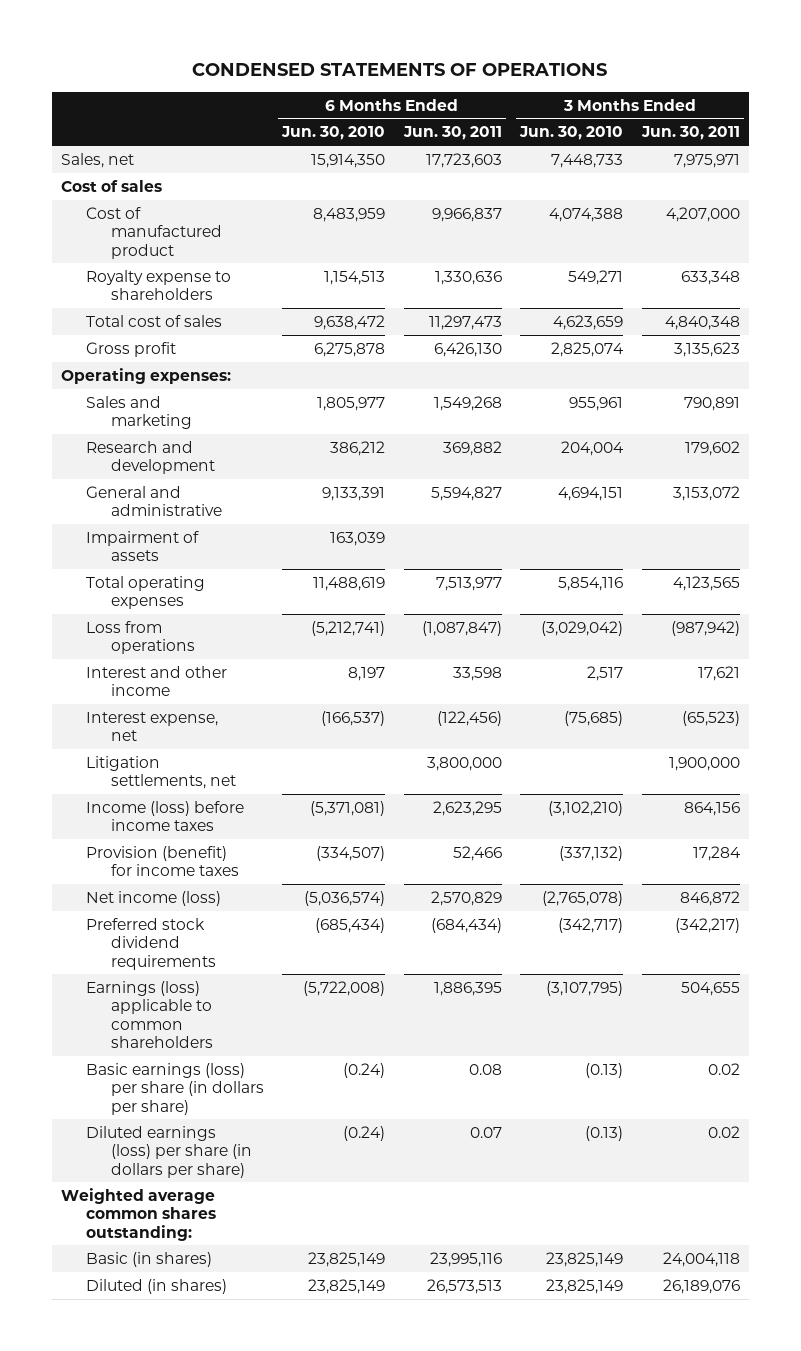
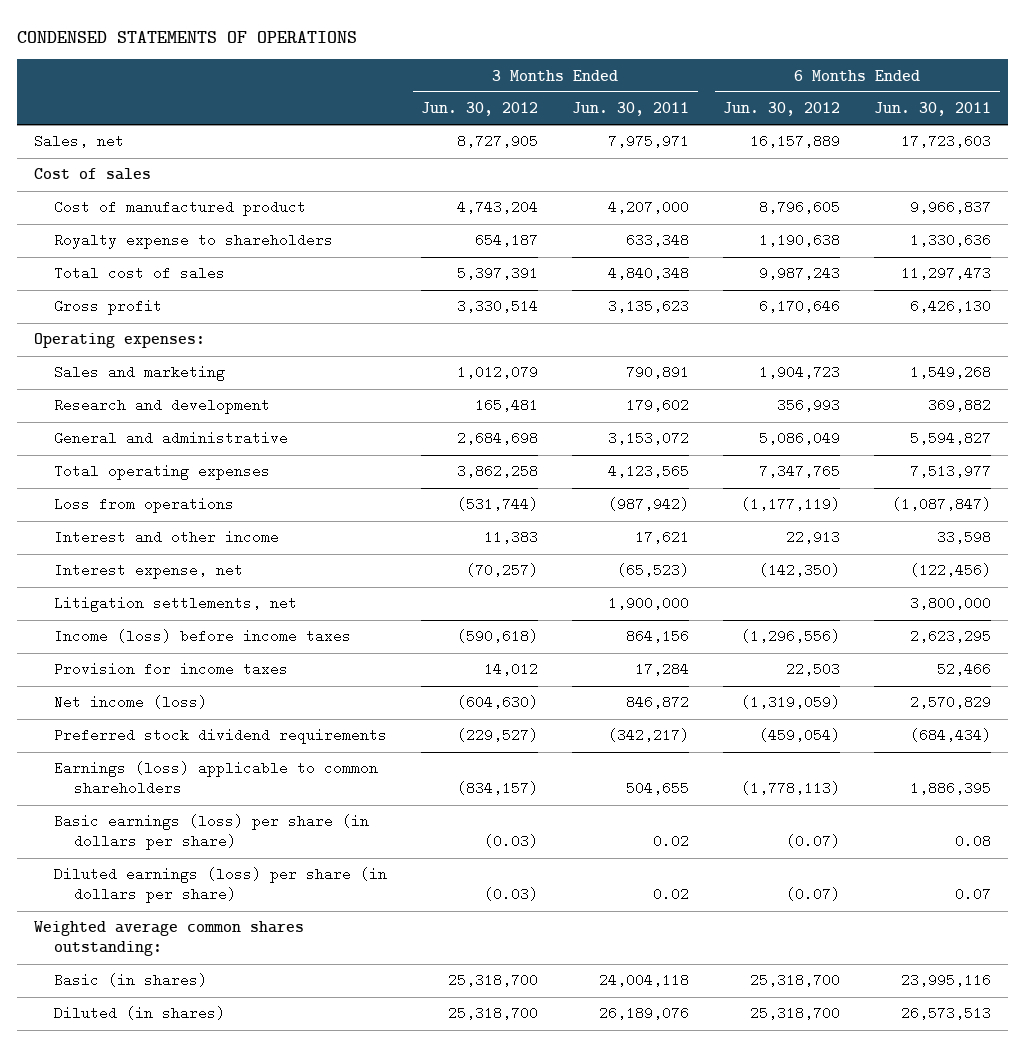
[281,126,386,141] Jun. 30, 2010 -> none
[519,126,624,141] Jun. 30, 2010 -> none
none -> [421,102,539,117] Jun. 30, 2012
none -> [723,102,841,117] Jun. 30, 2012
[86,530,200,562] Impairment of assets -> none
[86,845,240,877] Provision (benefit) for income taxes -> [54,662,289,677] Provision for income taxes

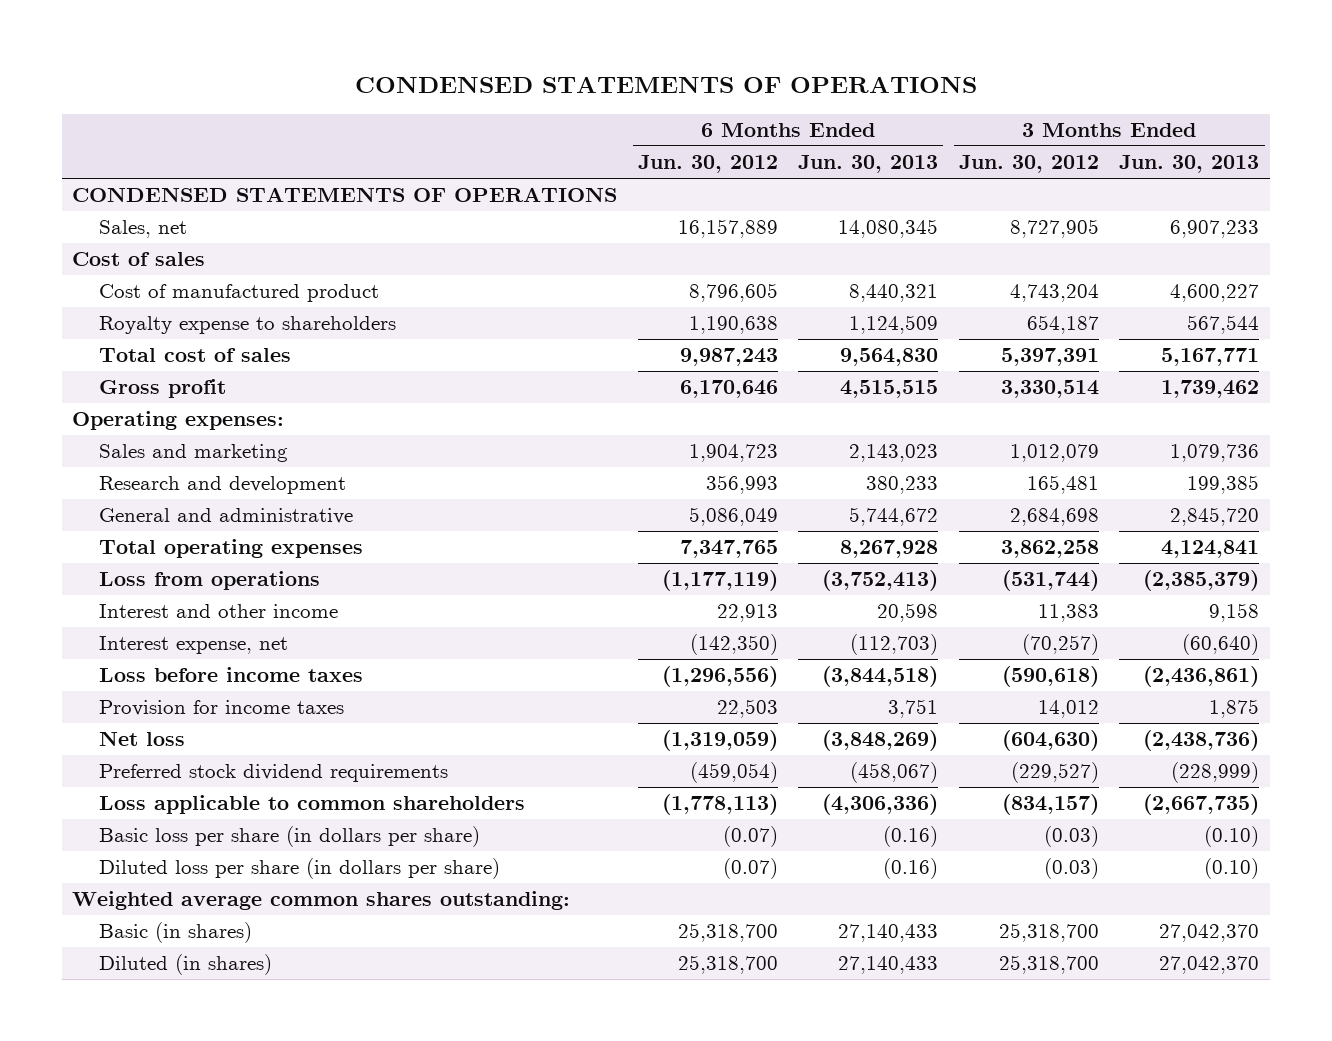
[572,102,690,117] Jun. 30, 2011 -> none
[874,102,992,117] Jun. 30, 2011 -> none
none -> [798,154,939,173] Jun. 30, 2013
none -> [1119,154,1260,173] Jun. 30, 2013
none -> [72,187,618,203] CONDENSED STATEMENTS OF OPERATIONS
[54,596,298,613] Litigation settlements, net -> none
[54,629,352,644] Income (loss) before income taxes -> [99,667,364,683] Loss before income taxes
[54,695,208,710] Net income (loss) -> [99,731,186,747] Net loss
[54,761,379,796] Earnings (loss) applicable to common shareholders -> [99,795,526,815] Loss applicable to common shareholders
[54,814,370,851] Basic earnings (loss) per share (in dollars per share) -> [99,826,481,848] Basic loss per share (in dollars per share)
[54,867,388,904] Diluted earnings (loss) per share (in dollars per share) -> [99,858,501,880] Diluted loss per share (in dollars per share)

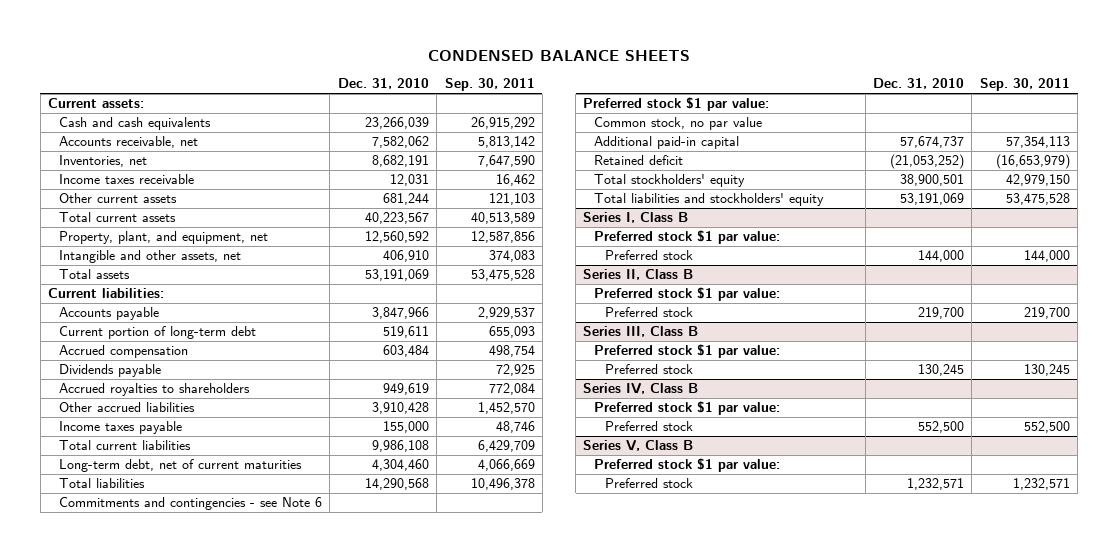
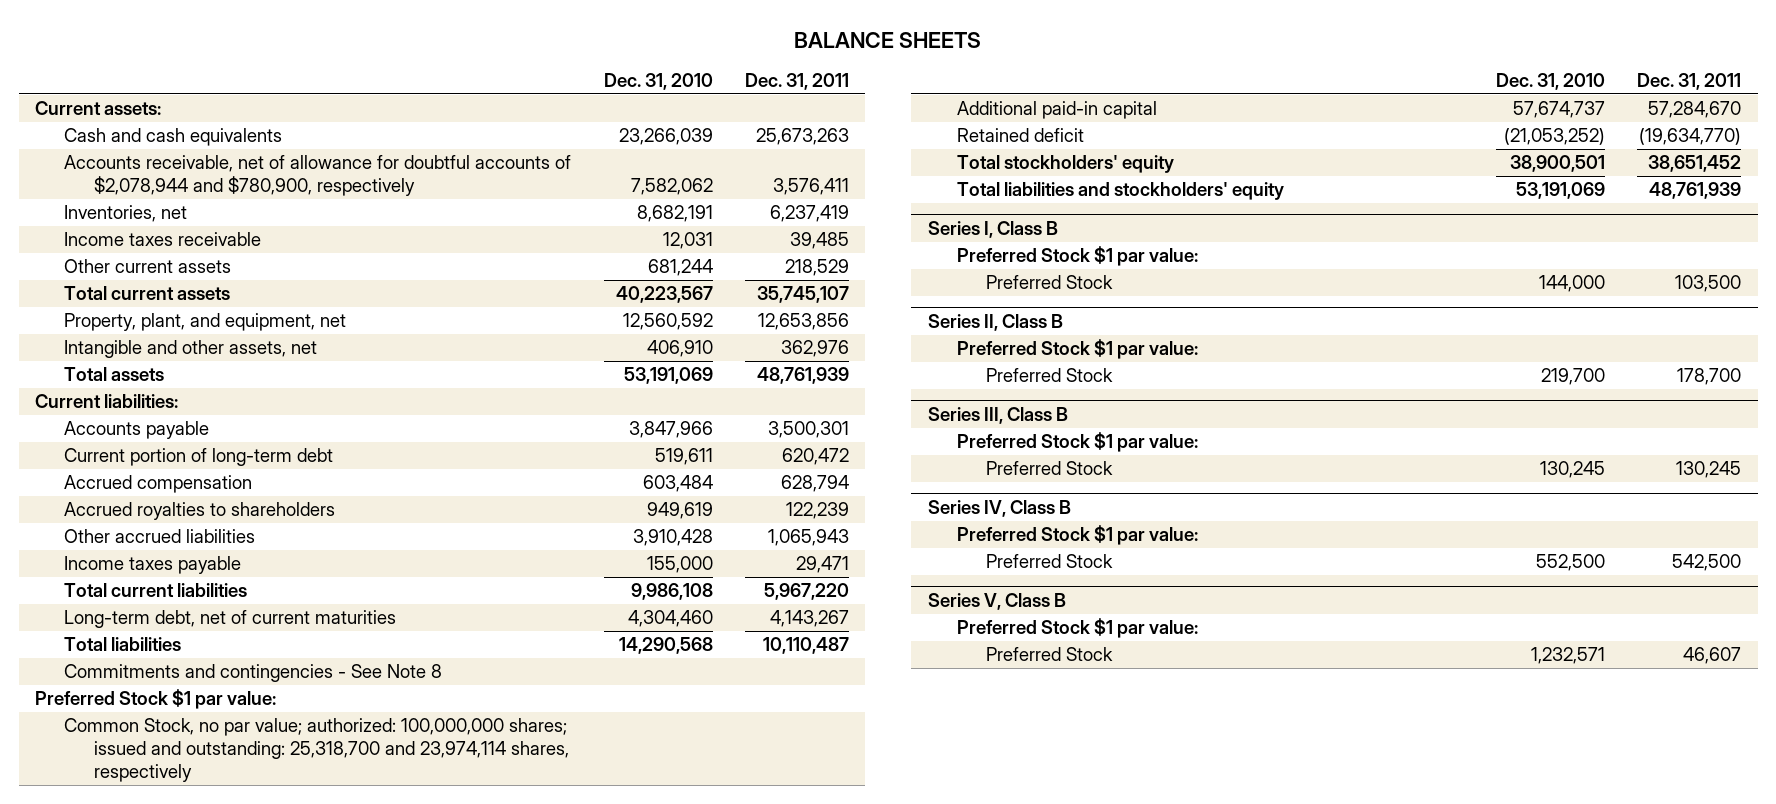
[427,50,690,62] CONDENSED BALANCE SHEETS -> [794,31,982,48] BALANCE SHEETS
[444,78,535,92] Sep. 30, 2011 -> none
none -> [744,72,849,90] Dec. 31, 2011
[59,136,199,149] Accounts receivable, net -> [64,155,572,197] Accounts receivable, net of allowance for doubtful accounts of $2,078,944 and $780,900, respectively
[59,364,162,378] Dividends payable -> none
[59,497,323,511] Commitments and contingencies - see Note 6 -> [64,664,443,683] Commitments and contingencies - See Note 8
[583,97,770,112] Preferred stock $1 par value: -> [34,689,276,710] Preferred Stock $1 par value:
[594,117,763,131] Common stock, no par value -> [64,718,569,782] Common Stock, no par value; authorized: 100,000,000 shares; issued and outstanding: 25,318,700 and 23,974,114 shares, respectively
[594,230,781,245] Preferred stock $1 par value: -> [956,246,1198,267] Preferred Stock $1 par value:
[604,250,693,261] Preferred stock -> [986,275,1114,290] Preferred Stock
[594,287,781,302] Preferred stock $1 par value: -> [956,339,1198,360] Preferred Stock $1 par value:
[604,307,693,318] Preferred stock -> [986,368,1114,383] Preferred Stock
[594,344,781,359] Preferred stock $1 par value: -> [956,432,1198,453] Preferred Stock $1 par value:
[604,364,693,375] Preferred stock -> [986,461,1114,476] Preferred Stock
[594,401,781,416] Preferred stock $1 par value: -> [956,525,1198,546] Preferred Stock $1 par value:
[604,421,693,432] Preferred stock -> [986,554,1114,569] Preferred Stock
[594,458,781,473] Preferred stock $1 par value: -> [956,618,1198,639] Preferred Stock $1 par value:
[604,478,693,489] Preferred stock -> [986,647,1114,662] Preferred Stock

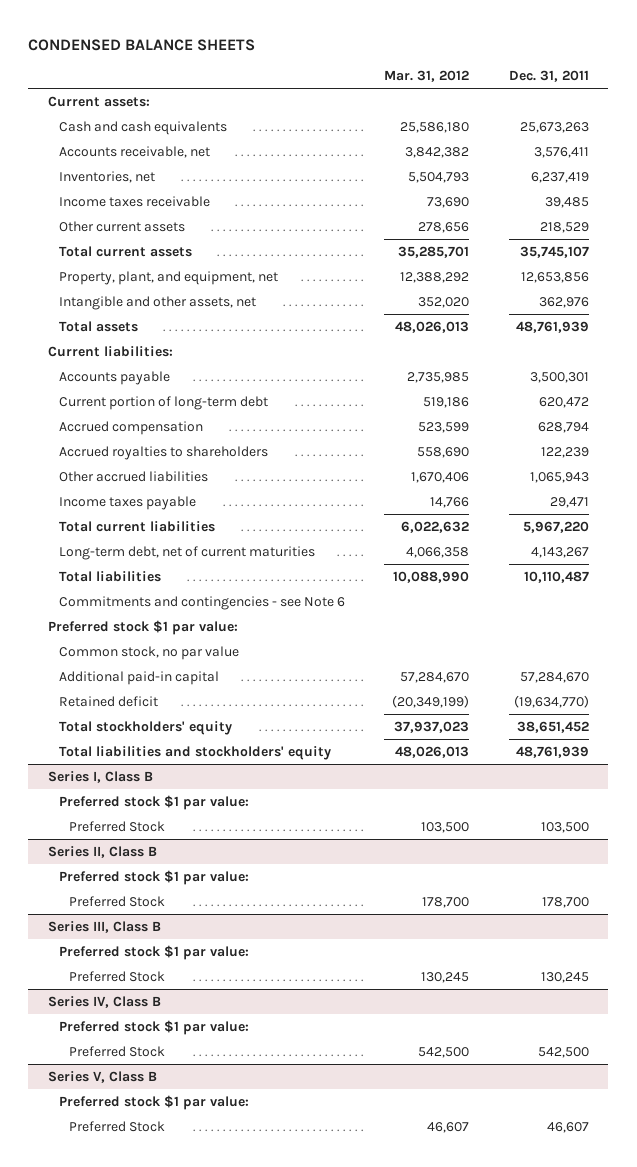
[794,31,982,48] BALANCE SHEETS -> [28,38,256,51] CONDENSED BALANCE SHEETS
[603,72,713,90] Dec. 31, 2010 -> none
none -> [384,70,470,83] Mar. 31, 2012
[64,155,572,197] Accounts receivable, net of allowance for doubtful accounts of $2,078,944 and $780,900, respectively -> [58,145,210,158] Accounts receivable, net
[64,664,443,683] Commitments and contingencies - See Note 8 -> [58,595,345,610] Commitments and contingencies - see Note 6
[34,689,276,710] Preferred Stock $1 par value: -> [48,619,239,635] Preferred stock $1 par value:
[64,718,569,782] Common Stock, no par value; authorized: 100,000,000 shares; issued and outstanding: 25,318,700 and 23,974,114 shares, respectively -> [58,645,239,660] Common stock, no par value
[956,246,1198,267] Preferred Stock $1 par value: -> [58,794,249,810] Preferred stock $1 par value:
[956,339,1198,360] Preferred Stock $1 par value: -> [58,869,249,885] Preferred stock $1 par value:
[956,432,1198,453] Preferred Stock $1 par value: -> [58,944,249,960] Preferred stock $1 par value:
[956,525,1198,546] Preferred Stock $1 par value: -> [58,1019,249,1035] Preferred stock $1 par value:
[956,618,1198,639] Preferred Stock $1 par value: -> [58,1094,249,1110] Preferred stock $1 par value:

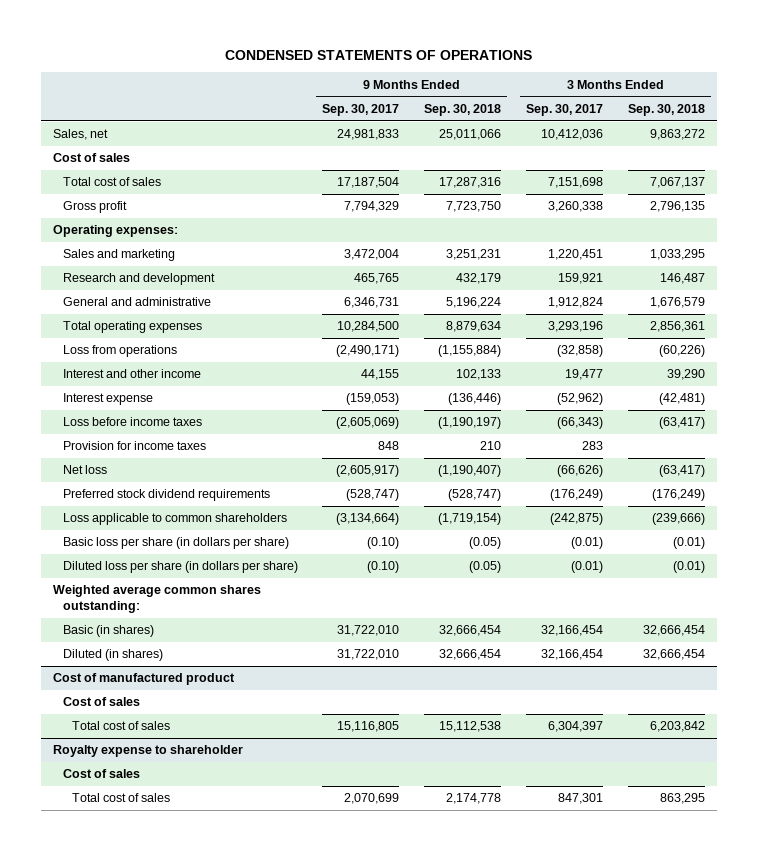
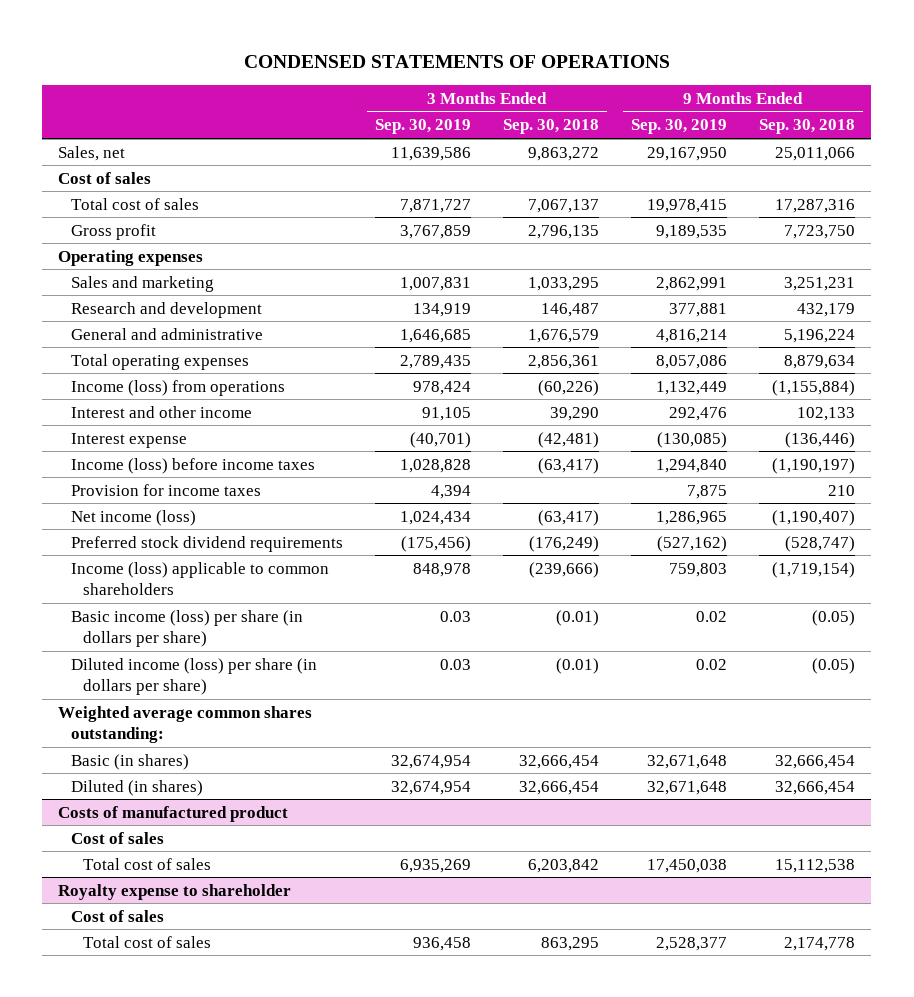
[322,104,400,117] Sep. 30, 2017 -> none
[526,104,604,117] Sep. 30, 2017 -> none
none -> [374,119,471,135] Sep. 30, 2019
none -> [631,119,728,135] Sep. 30, 2019
[53,225,179,238] Operating expenses: -> [58,249,204,266] Operating expenses
[62,345,177,358] Loss from operations -> [70,379,285,396] Income (loss) from operations
[62,417,202,427] Loss before income taxes -> [70,457,315,474] Income (loss) before income taxes
[62,465,107,475] Net loss -> [70,509,196,526] Net income (loss)
[62,513,287,526] Loss applicable to common shareholders -> [70,561,329,596] Income (loss) applicable to common shareholders
[62,537,289,550] Basic loss per share (in dollars per share) -> [70,609,303,648] Basic income (loss) per share (in dollars per share)
[62,561,298,574] Diluted loss per share (in dollars per share) -> [70,657,317,696] Diluted income (loss) per share (in dollars per share)
[53,673,236,686] Cost of manufactured product -> [58,805,289,822] Costs of manufactured product

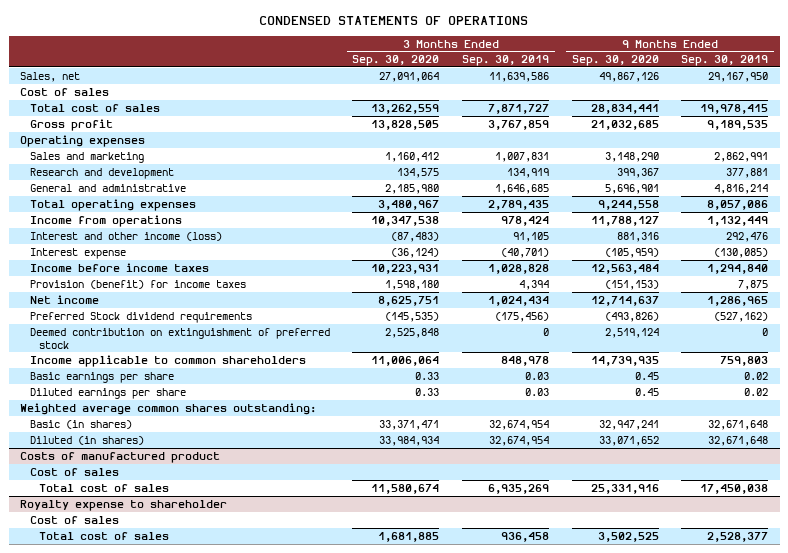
[503,119,600,135] Sep. 30, 2018 -> none
[759,119,856,135] Sep. 30, 2018 -> none
none -> [352,55,440,67] Sep. 30, 2020
none -> [571,55,659,67] Sep. 30, 2020
[70,379,285,396] Income (loss) from operations -> [29,214,182,227] Income from operations
[70,405,252,418] Interest and other income -> [29,231,222,241] Interest and other income (loss)
[70,457,315,474] Income (loss) before income taxes -> [29,262,209,272] Income before income taxes
[70,483,261,496] Provision for income taxes -> [29,279,246,289] Provision (benefit) for income taxes
[70,509,196,526] Net income (loss) -> [29,294,99,304] Net income
[70,535,343,552] Preferred stock dividend requirements -> [29,311,252,323] Preferred Stock dividend requirements
none -> [29,327,330,349] Deemed contribution on extinguishment of preferred stock
[70,561,329,596] Income (loss) applicable to common shareholders -> [29,354,306,367] Income applicable to common shareholders
[70,609,303,648] Basic income (loss) per share (in dollars per share) -> [29,371,174,383] Basic earnings per share
[70,657,317,696] Diluted income (loss) per share (in dollars per share) -> [29,387,186,399] Diluted earnings per share

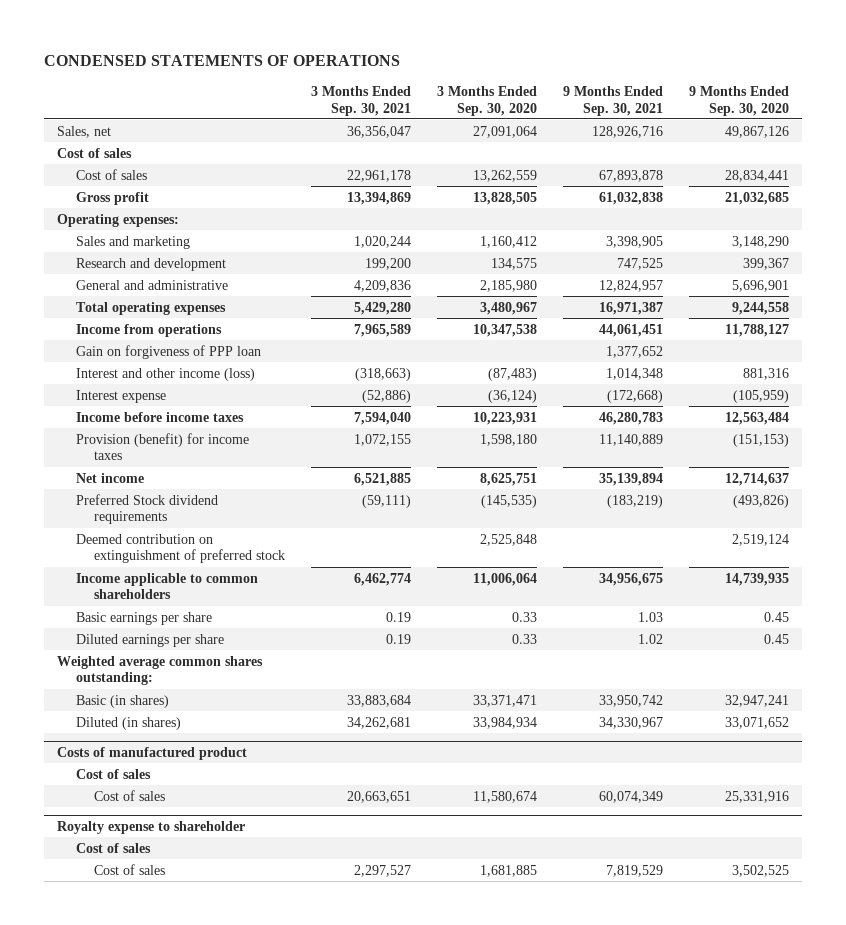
[461,55,549,67] Sep. 30, 2019 -> none
[681,55,769,67] Sep. 30, 2019 -> none
none -> [311,85,412,116] 3 Months Ended Sep. 30, 2021
none -> [562,85,663,116] 9 Months Ended Sep. 30, 2021
[29,103,160,112] Total cost of sales -> [75,168,147,180] Cost of sales
[20,134,146,147] Operating expenses -> [57,213,180,227] Operating expenses:
none -> [75,344,261,359] Gain on forgiveness of PPP loan
[39,483,170,492] Total cost of sales -> [94,789,166,801] Cost of sales
[39,531,170,540] Total cost of sales -> [94,863,166,875] Cost of sales

